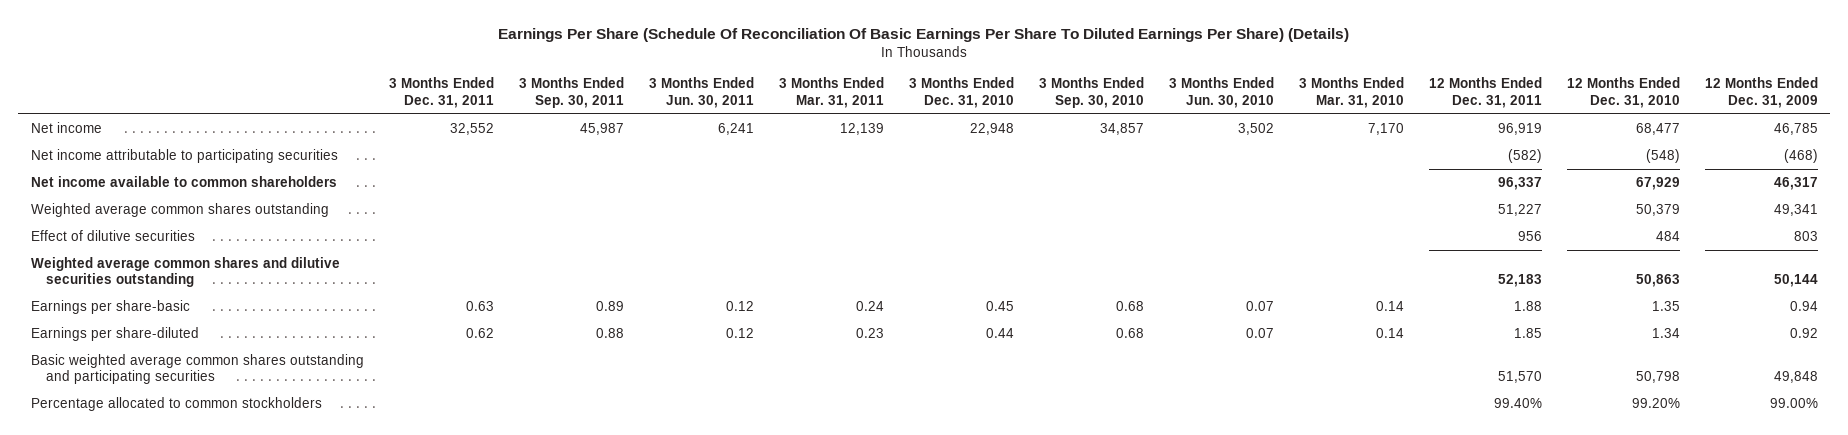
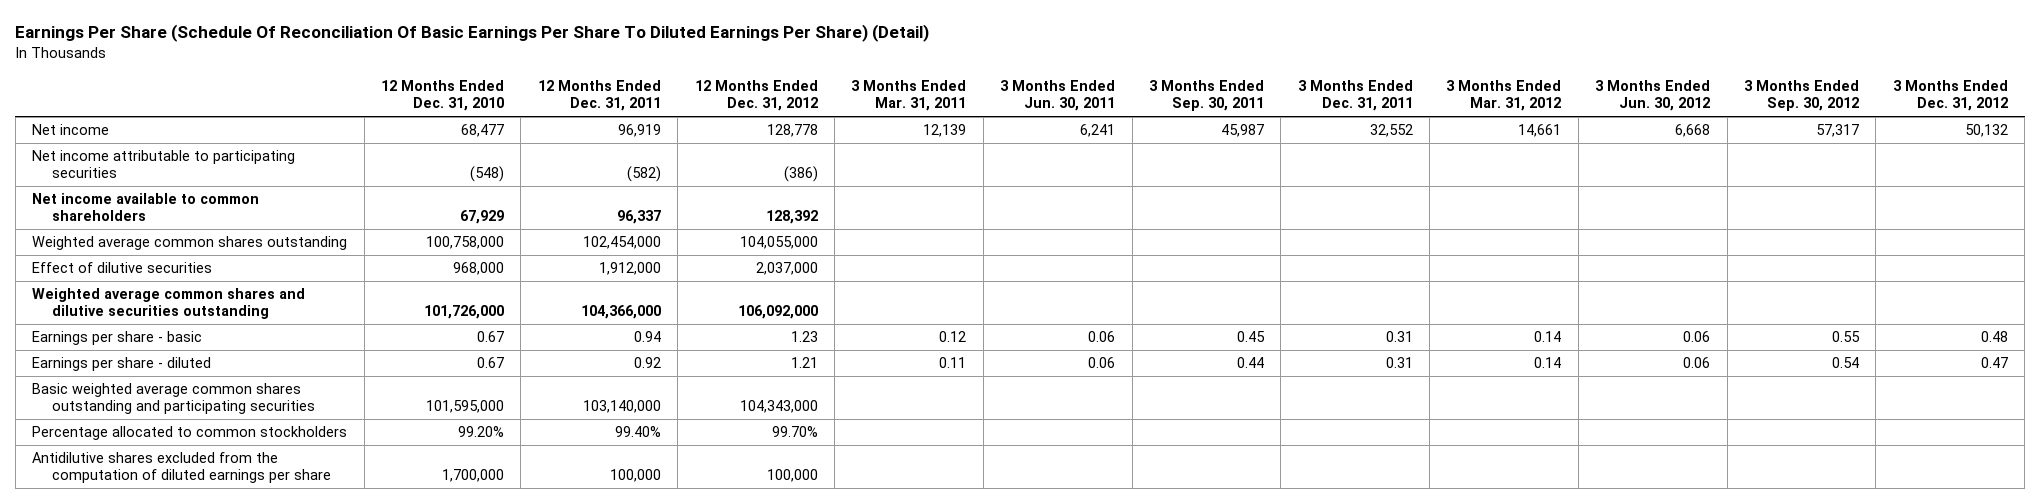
[498,27,1350,42] Earnings Per Share (Schedule Of Reconciliation Of Basic Earnings Per Share To Diluted Earnings Per Share) (Details) -> [15,24,930,43] Earnings Per Share (Schedule Of Reconciliation Of Basic Earnings Per Share To Diluted Earnings Per Share) (Detail)
[908,77,1014,108] 3 Months Ended Dec. 31, 2010 -> none
[1038,77,1144,108] 3 Months Ended Sep. 30, 2010 -> none
[1168,77,1274,108] 3 Months Ended Jun. 30, 2010 -> none
[1298,77,1404,108] 3 Months Ended Mar. 31, 2010 -> none
[1704,77,1818,108] 12 Months Ended Dec. 31, 2009 -> none
none -> [694,80,818,112] 12 Months Ended Dec. 31, 2012
none -> [1446,80,1562,112] 3 Months Ended Mar. 31, 2012
none -> [1595,80,1711,112] 3 Months Ended Jun. 30, 2012
none -> [1743,80,1859,112] 3 Months Ended Sep. 30, 2012
none -> [1892,80,2008,112] 3 Months Ended Dec. 31, 2012
[1497,204,1542,217] 51,227 -> [582,236,661,250] 102,454,000
[1635,204,1680,217] 50,379 -> [426,236,505,250] 100,758,000
[1517,231,1542,242] 956 -> [598,262,661,276] 1,912,000
[1655,231,1680,242] 484 -> [453,262,505,276] 968,000
[1497,274,1542,288] 52,183 -> [580,305,661,320] 104,366,000
[1635,274,1680,288] 50,863 -> [424,305,505,320] 101,726,000
[30,300,190,315] Earnings per share-basic -> [32,331,203,346] Earnings per share - basic
[465,301,494,312] 0.63 -> [1385,331,1413,343] 0.31
[595,301,624,312] 0.89 -> [1236,331,1265,343] 0.45
[725,301,754,312] 0.12 -> [1088,331,1116,343] 0.06
[855,301,884,312] 0.24 -> [939,331,967,343] 0.12
[1513,301,1542,312] 1.88 -> [633,331,661,343] 0.94
[1651,301,1680,312] 1.35 -> [477,331,505,343] 0.67
[30,327,199,342] Earnings per share-diluted -> [32,357,212,372] Earnings per share - diluted
[465,328,494,339] 0.62 -> [1385,357,1413,369] 0.31
[595,328,624,339] 0.88 -> [1236,357,1264,369] 0.44
[725,328,754,339] 0.12 -> [1088,357,1116,369] 0.06
[855,328,884,339] 0.23 -> [939,357,967,369] 0.11
[1513,328,1542,339] 1.85 -> [633,357,661,369] 0.92
[1651,328,1680,339] 1.34 -> [477,357,505,369] 0.67
[1497,371,1542,384] 51,570 -> [582,400,661,414] 103,140,000
[1635,371,1680,384] 50,798 -> [426,400,505,414] 101,595,000
none -> [32,452,331,484] Antidilutive shares excluded from the computation of diluted earnings per share

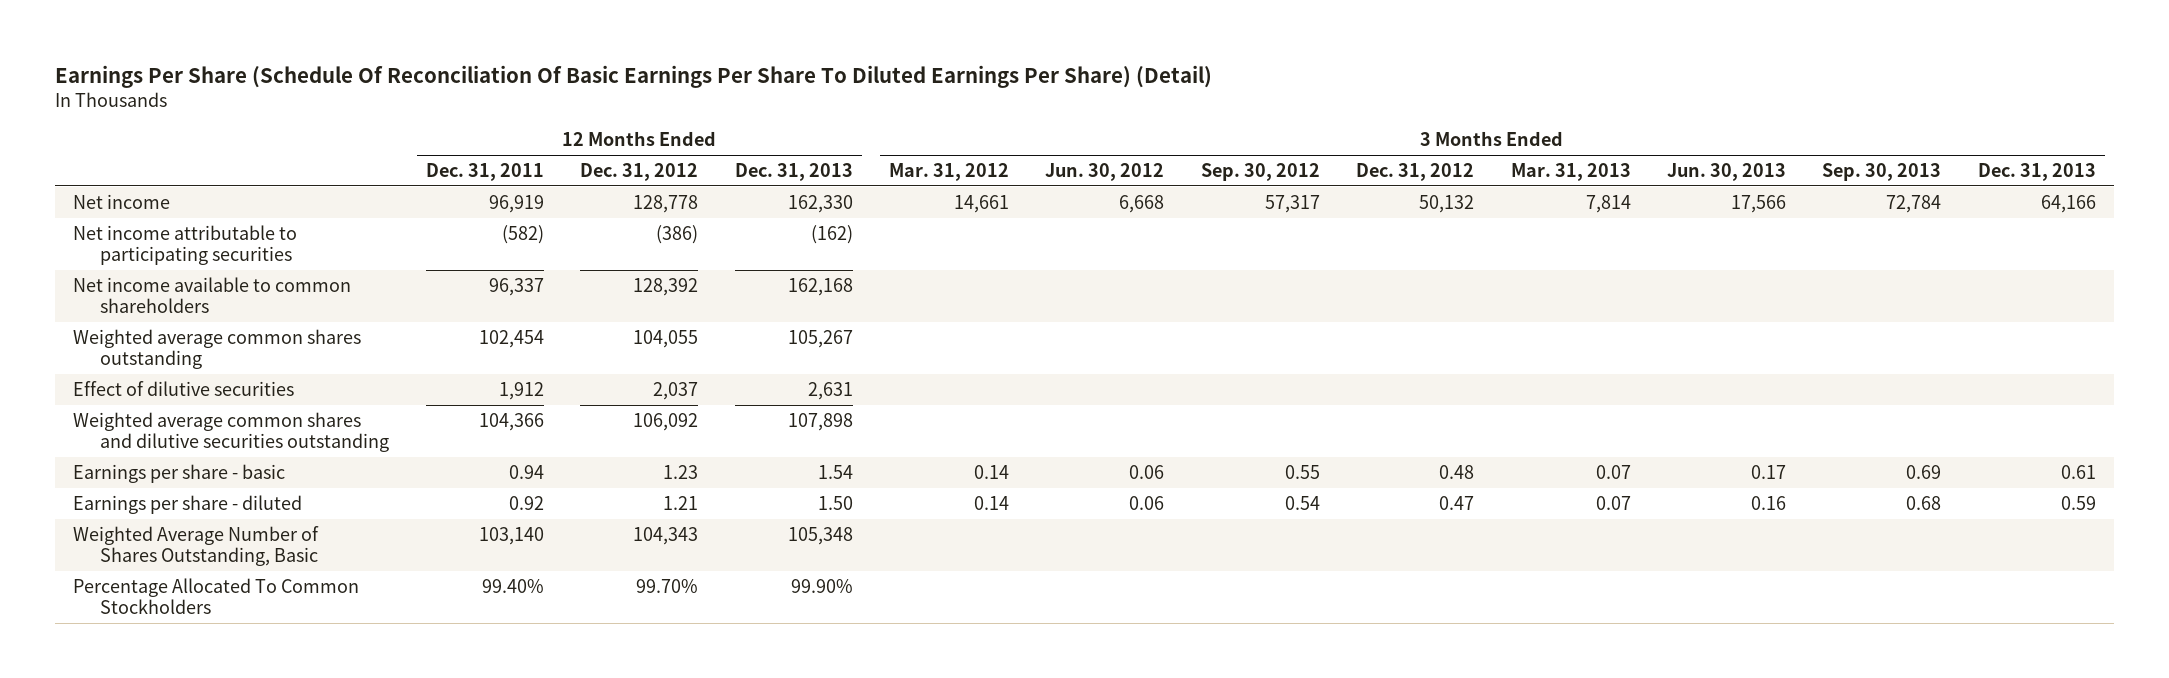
[381,80,505,112] 12 Months Ended Dec. 31, 2010 -> none
[851,80,967,112] 3 Months Ended Mar. 31, 2011 -> none
[1000,80,1116,112] 3 Months Ended Jun. 30, 2011 -> none
[1148,80,1264,112] 3 Months Ended Sep. 30, 2011 -> none
[1297,80,1413,112] 3 Months Ended Dec. 31, 2011 -> none
none -> [734,163,853,182] Dec. 31, 2013
none -> [1510,163,1631,182] Mar. 31, 2013
none -> [1667,163,1787,182] Jun. 30, 2013
none -> [1822,163,1942,182] Sep. 30, 2013
none -> [1977,163,2096,182] Dec. 31, 2013
[582,236,661,250] 102,454,000 -> [478,329,544,348] 102,454
[739,236,818,250] 104,055,000 -> [633,329,699,348] 104,055
[598,262,661,276] 1,912,000 -> [498,381,544,400] 1,912
[755,262,818,276] 2,037,000 -> [653,381,699,400] 2,037
[580,305,661,320] 104,366,000 -> [478,412,544,431] 104,366
[737,305,818,320] 106,092,000 -> [633,412,699,431] 106,092
[32,452,331,484] Antidilutive shares excluded from the computation of diluted earnings per share -> none
[32,383,315,415] Basic weighted average common shares outstanding and participating securities -> [73,525,320,567] Weighted Average Number of Shares Outstanding, Basic
[582,400,661,414] 103,140,000 -> [478,526,544,545] 103,140
[739,400,818,414] 104,343,000 -> [633,526,699,545] 104,343
[32,426,348,441] Percentage allocated to common stockholders -> [73,577,360,615] Percentage Allocated To Common Stockholders

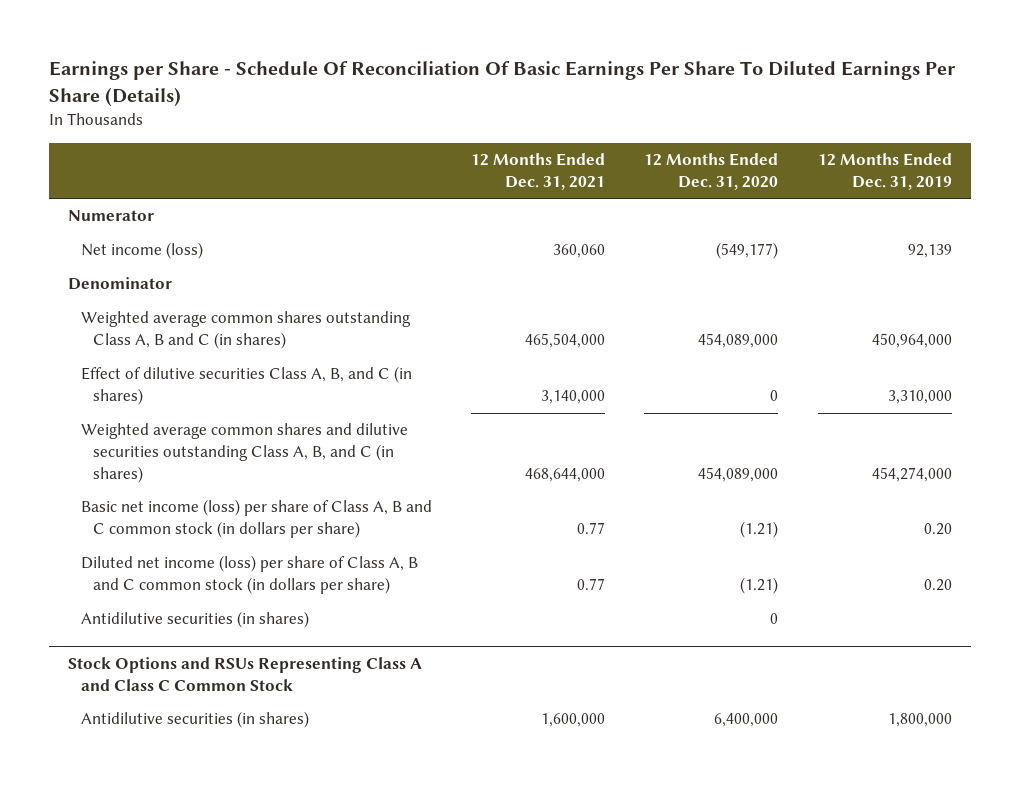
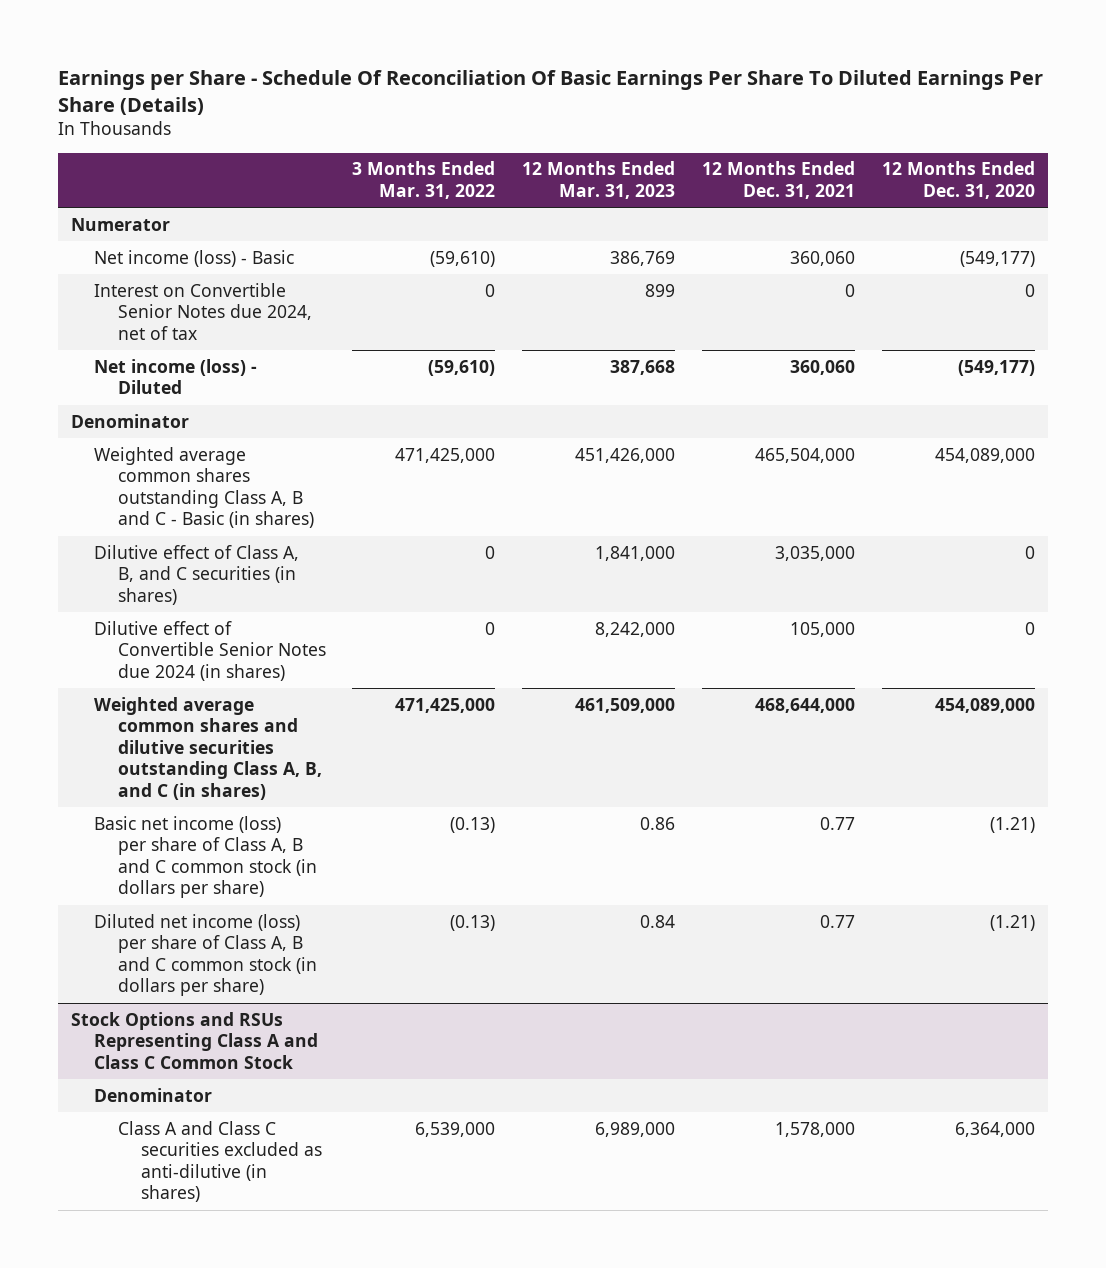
[817,153,952,191] 12 Months Ended Dec. 31, 2019 -> none
none -> [352,161,496,199] 3 Months Ended Mar. 31, 2022
none -> [522,161,676,199] 12 Months Ended Mar. 31, 2023
[80,242,203,260] Net income (loss) -> [94,249,295,267] Net income (loss) - Basic
none -> [94,282,312,340] Interest on Convertible Senior Notes due 2024, net of tax
none -> [94,358,258,395] Net income (loss) - Diluted
[80,311,411,350] Weighted average common shares outstanding Class A, B and C (in shares) -> [94,446,314,529] Weighted average common shares outstanding Class A, B and C - Basic (in shares)
[80,366,412,406] Effect of dilutive securities Class A, B, and C (in shares) -> [94,544,300,605] Dilutive effect of Class A, B, and C securities (in shares)
[540,390,605,405] 3,140,000 -> [775,545,856,561] 3,035,000
none -> [94,620,326,681] Dilutive effect of Convertible Senior Notes due 2024 (in shares)
[80,611,309,629] Antidilutive securities (in shares) -> none
none -> [94,1087,213,1102] Denominator
[80,711,309,729] Antidilutive securities (in shares) -> [117,1120,323,1203] Class A and Class C securities excluded as anti-dilutive (in shares)
[540,713,605,728] 1,600,000 -> [775,1121,856,1137] 1,578,000
[714,713,779,728] 6,400,000 -> [954,1121,1035,1137] 6,364,000

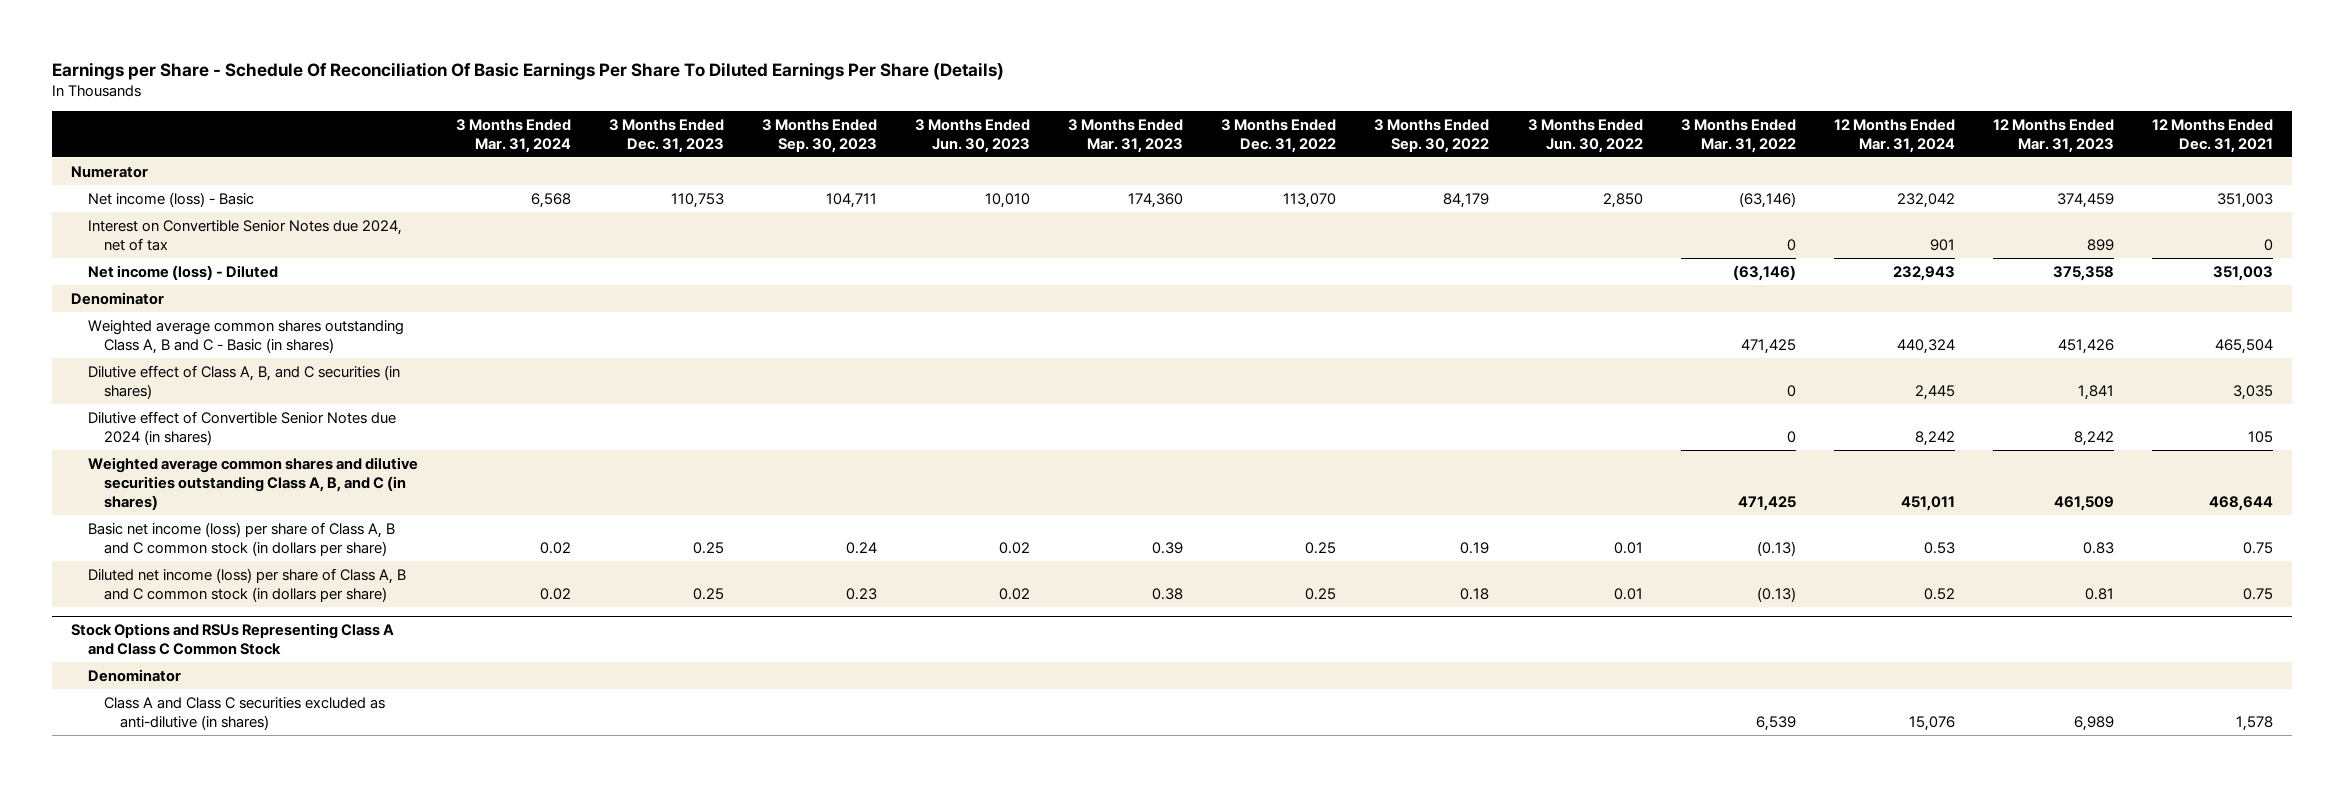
[881,161,1035,199] 12 Months Ended Dec. 31, 2020 -> none
none -> [455,118,571,153] 3 Months Ended Mar. 31, 2024
none -> [608,118,724,153] 3 Months Ended Dec. 31, 2023
none -> [761,118,877,153] 3 Months Ended Sep. 30, 2023
none -> [915,118,1031,153] 3 Months Ended Jun. 30, 2023
none -> [1068,118,1184,153] 3 Months Ended Mar. 31, 2023
none -> [1221,118,1337,153] 3 Months Ended Dec. 31, 2022
none -> [1374,118,1490,153] 3 Months Ended Sep. 30, 2022
none -> [1527,118,1643,153] 3 Months Ended Jun. 30, 2022
none -> [1833,118,1955,153] 12 Months Ended Mar. 31, 2024
[430,250,496,267] (59,610) -> [1738,191,1796,208] (63,146)
[610,250,676,266] 386,769 -> [2057,192,2115,208] 374,459
[790,250,856,266] 360,060 -> [2217,192,2274,208] 351,003
[428,359,496,376] (59,610) -> [1732,264,1796,281] (63,146)
[610,359,676,375] 387,668 -> [2053,265,2115,281] 375,358
[790,359,856,375] 360,060 -> [2213,265,2274,281] 351,003
[395,447,496,463] 471,425,000 -> [1740,338,1796,354] 471,425
[575,447,676,463] 451,426,000 -> [2058,338,2115,354] 451,426
[755,447,856,463] 465,504,000 -> [2215,338,2274,354] 465,504
[595,545,676,561] 1,841,000 -> [2078,384,2115,400] 1,841
[775,545,856,561] 3,035,000 -> [2233,384,2274,400] 3,035
[595,621,676,637] 8,242,000 -> [2074,430,2115,446] 8,242
[790,621,856,637] 105,000 -> [2248,430,2274,443] 105
[395,697,496,713] 471,425,000 -> [1737,495,1796,511] 471,425
[575,697,676,713] 461,509,000 -> [2054,495,2115,511] 461,509
[755,697,856,713] 468,644,000 -> [2209,495,2274,511] 468,644
[640,816,676,830] 0.86 -> [2083,541,2115,554] 0.83
[820,816,856,830] 0.77 -> [2243,541,2274,554] 0.75
[640,914,676,928] 0.84 -> [2085,587,2115,600] 0.81
[820,914,856,928] 0.77 -> [2243,587,2274,600] 0.75
[415,1121,496,1137] 6,539,000 -> [1755,715,1796,731] 6,539
[595,1121,676,1137] 6,989,000 -> [2074,715,2115,731] 6,989
[775,1121,856,1137] 1,578,000 -> [2236,715,2274,731] 1,578

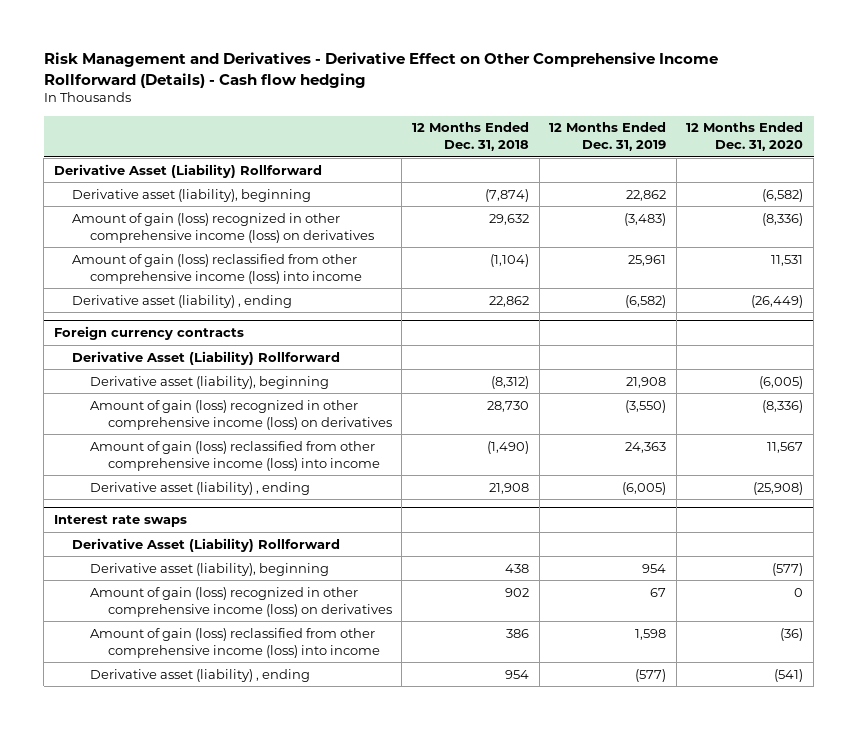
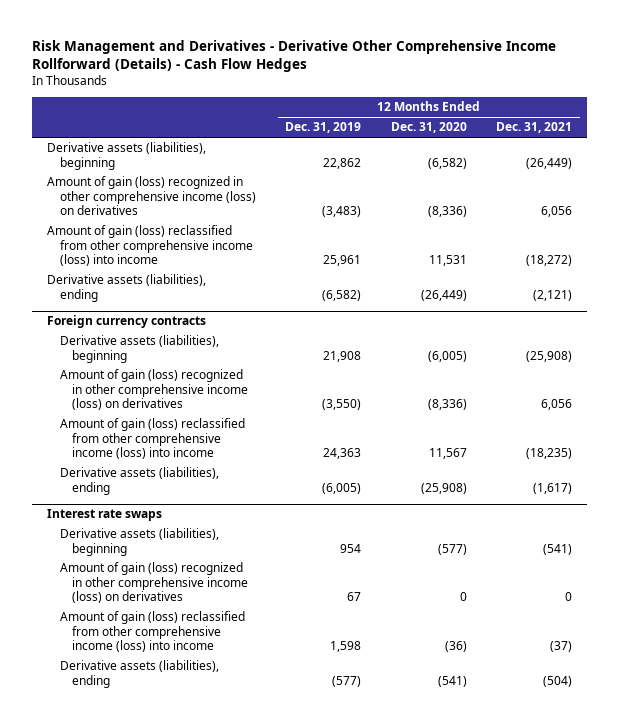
[43,52,718,88] Risk Management and Derivatives - Derivative Effect on Other Comprehensive Income Rollforward (Details) - Cash flow hedging -> [32,39,557,73] Risk Management and Derivatives - Derivative Other Comprehensive Income Rollforward (Details) - Cash Flow Hedges
[412,122,530,152] 12 Months Ended Dec. 31, 2018 -> none
none -> [496,122,573,134] Dec. 31, 2021
[54,163,323,178] Derivative Asset (Liability) Rollforward -> none
[72,188,312,202] Derivative asset (liability), beginning -> [47,142,207,170] Derivative assets (liabilities), beginning
[72,294,293,308] Derivative asset (liability) , ending -> [47,274,207,302] Derivative assets (liabilities), ending
[72,350,341,365] Derivative Asset (Liability) Rollforward -> none
[89,375,329,389] Derivative asset (liability), beginning -> [59,335,219,363] Derivative assets (liabilities), beginning
[89,481,310,495] Derivative asset (liability) , ending -> [59,467,219,495] Derivative assets (liabilities), ending
[72,537,341,552] Derivative Asset (Liability) Rollforward -> none
[89,562,329,576] Derivative asset (liability), beginning -> [59,528,219,556] Derivative assets (liabilities), beginning
[89,668,310,682] Derivative asset (liability) , ending -> [59,660,219,688] Derivative assets (liabilities), ending

